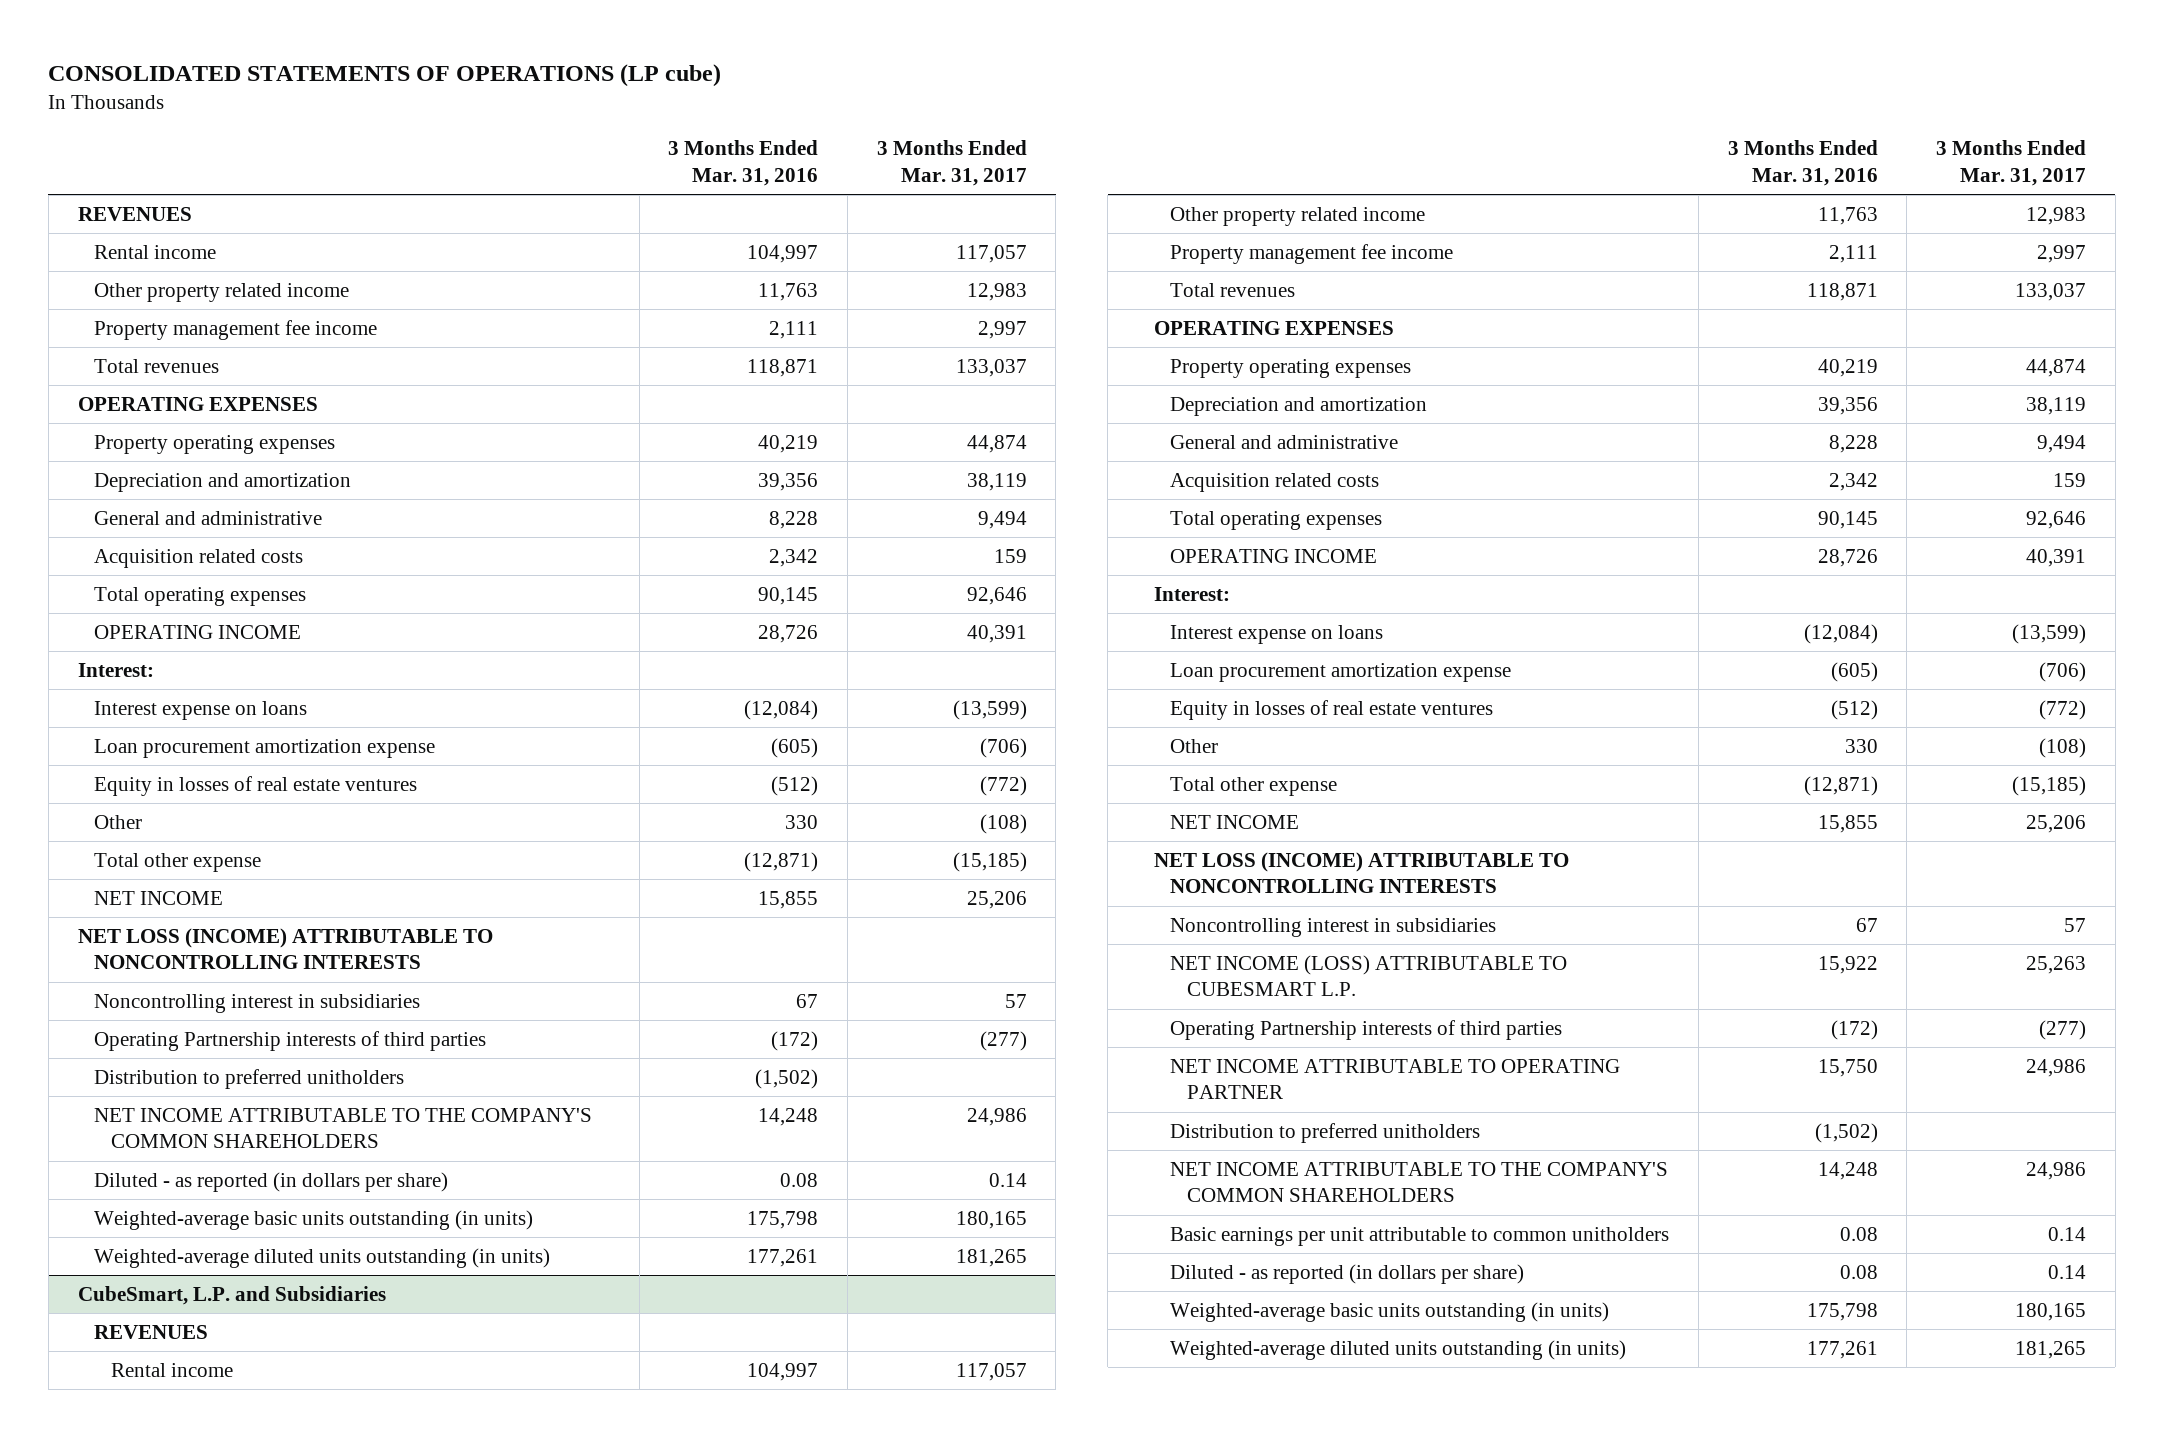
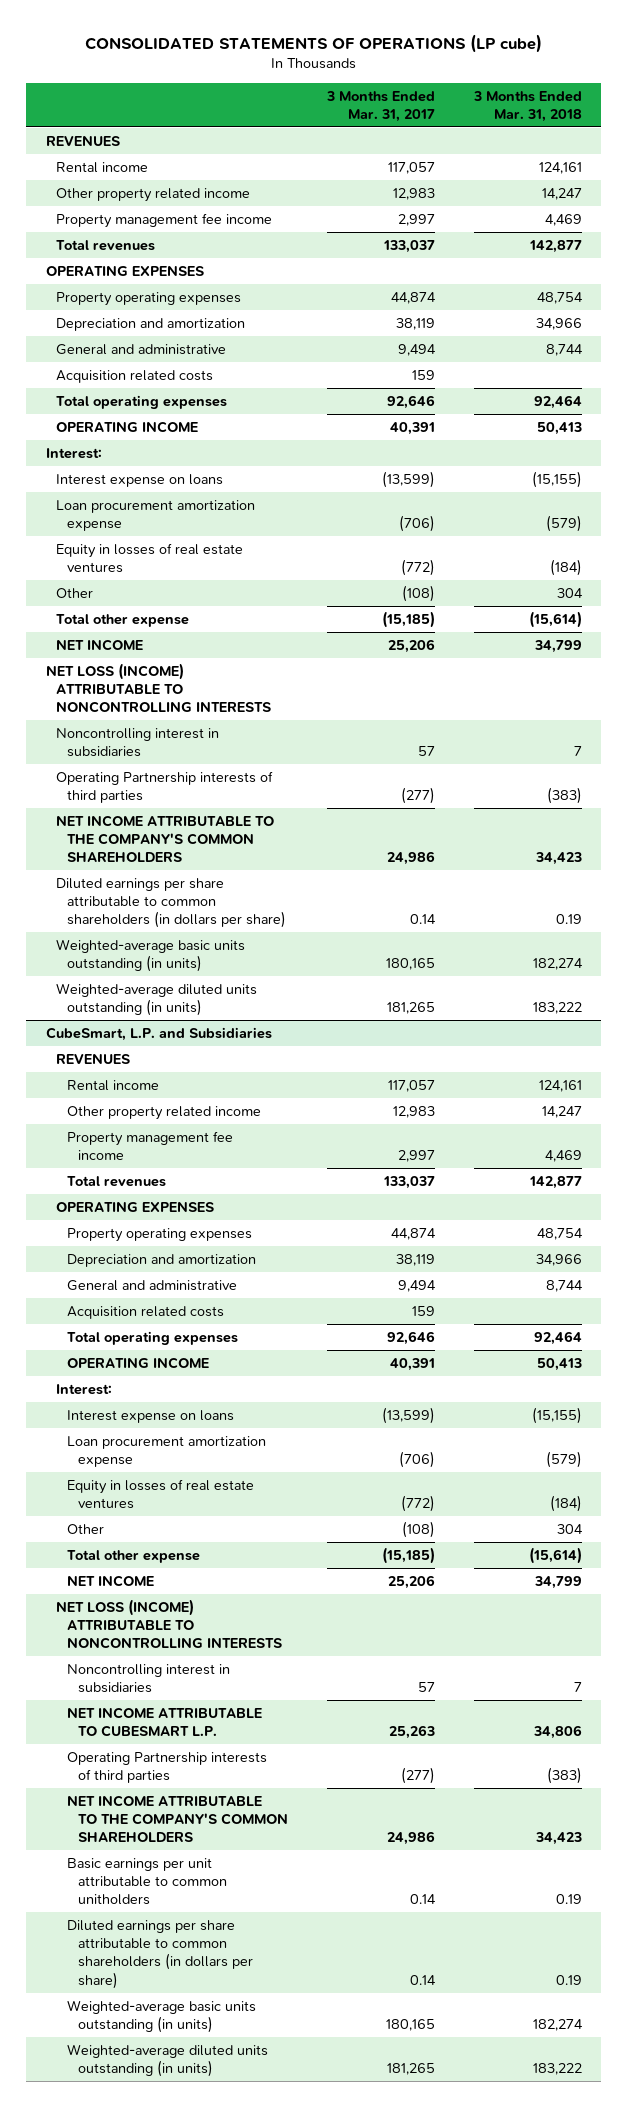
[668,140,819,186] 3 Months Ended Mar. 31, 2016 -> none
none -> [472,90,582,122] 3 Months Ended Mar. 31, 2018
[94,1068,405,1089] Distribution to preferred unitholders -> none
[94,1171,449,1192] Diluted - as reported (in dollars per share) -> [56,877,287,929] Diluted earnings per share attributable to common shareholders (in dollars per share)
[1170,954,1568,997] NET INCOME (LOSS) ATTRIBUTABLE TO CUBESMART L.P. -> [67,1706,263,1738] NET INCOME ATTRIBUTABLE TO CUBESMART L.P.
[1170,1058,1621,1100] NET INCOME ATTRIBUTABLE TO OPERATING PARTNER -> none
[1170,1122,1481,1143] Distribution to preferred unitholders -> none
[1170,1263,1525,1284] Diluted - as reported (in dollars per share) -> [67,1919,254,1989] Diluted earnings per share attributable to common shareholders (in dollars per share)

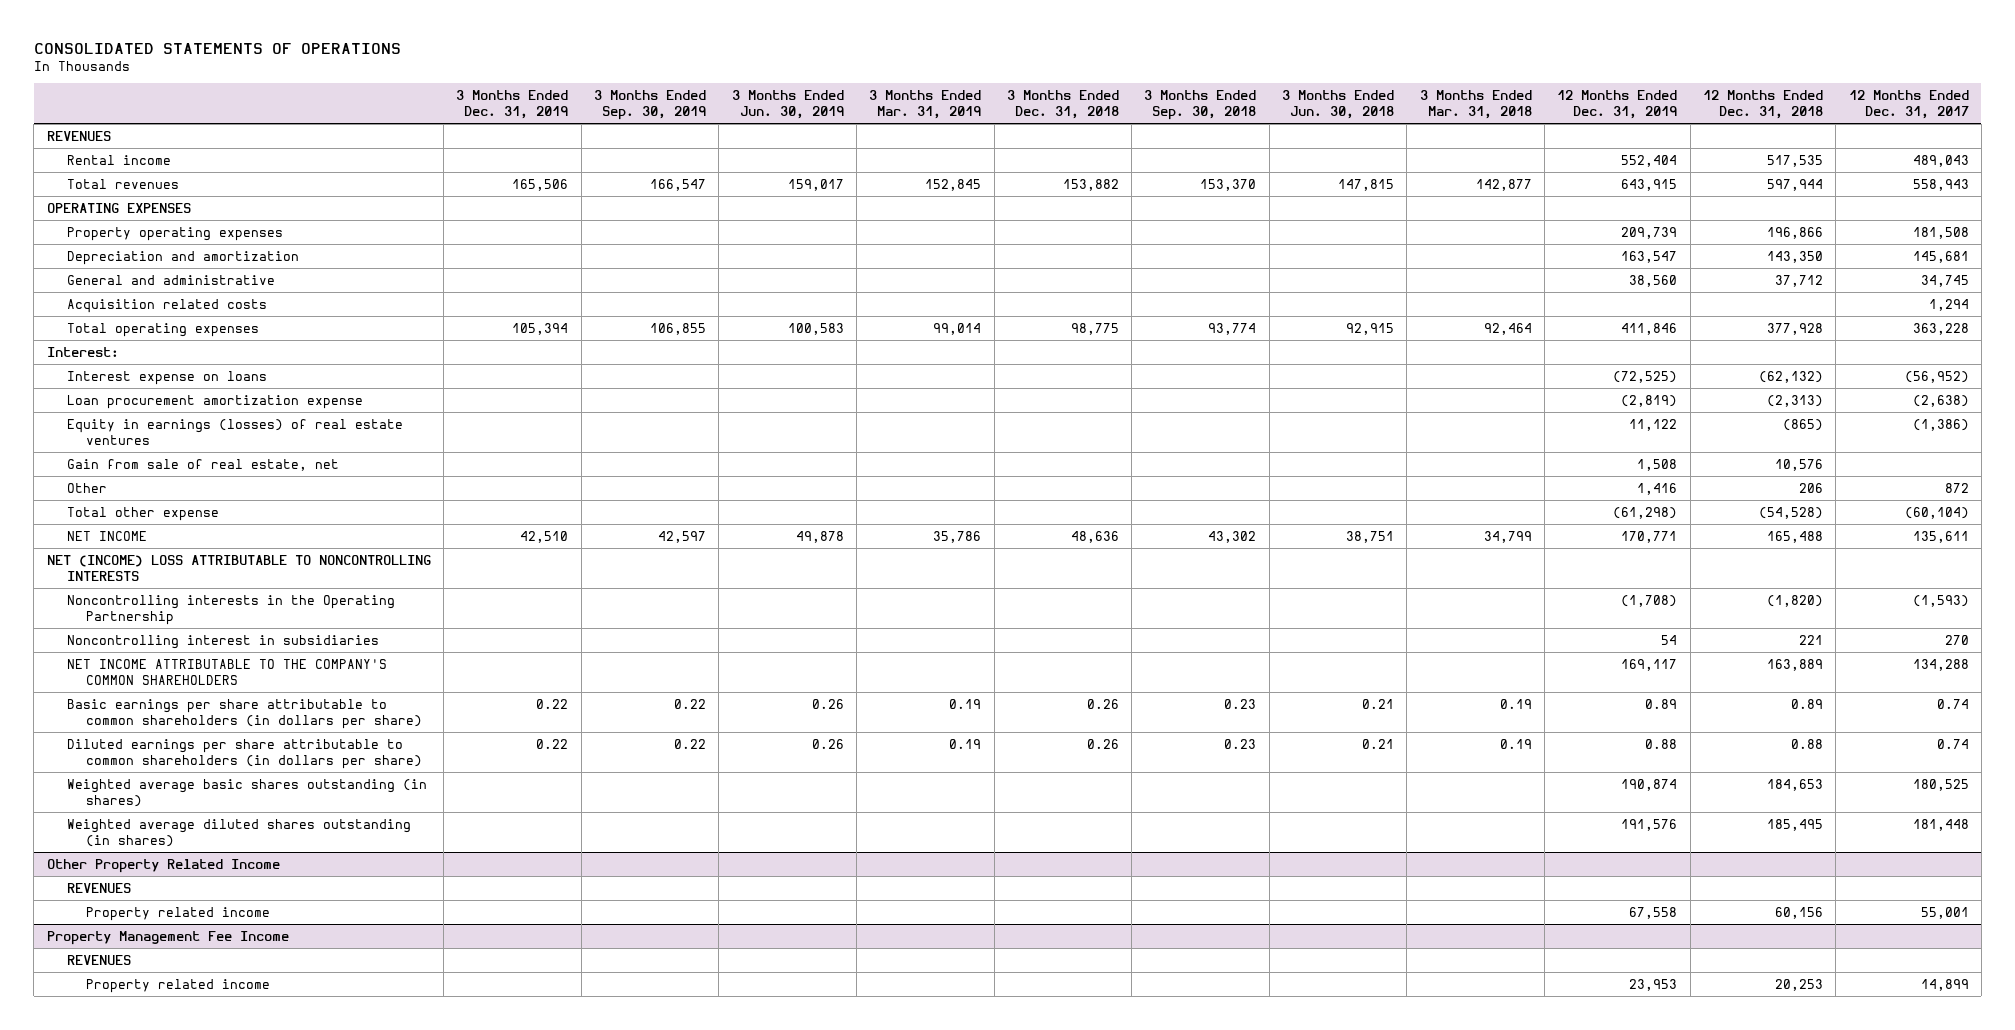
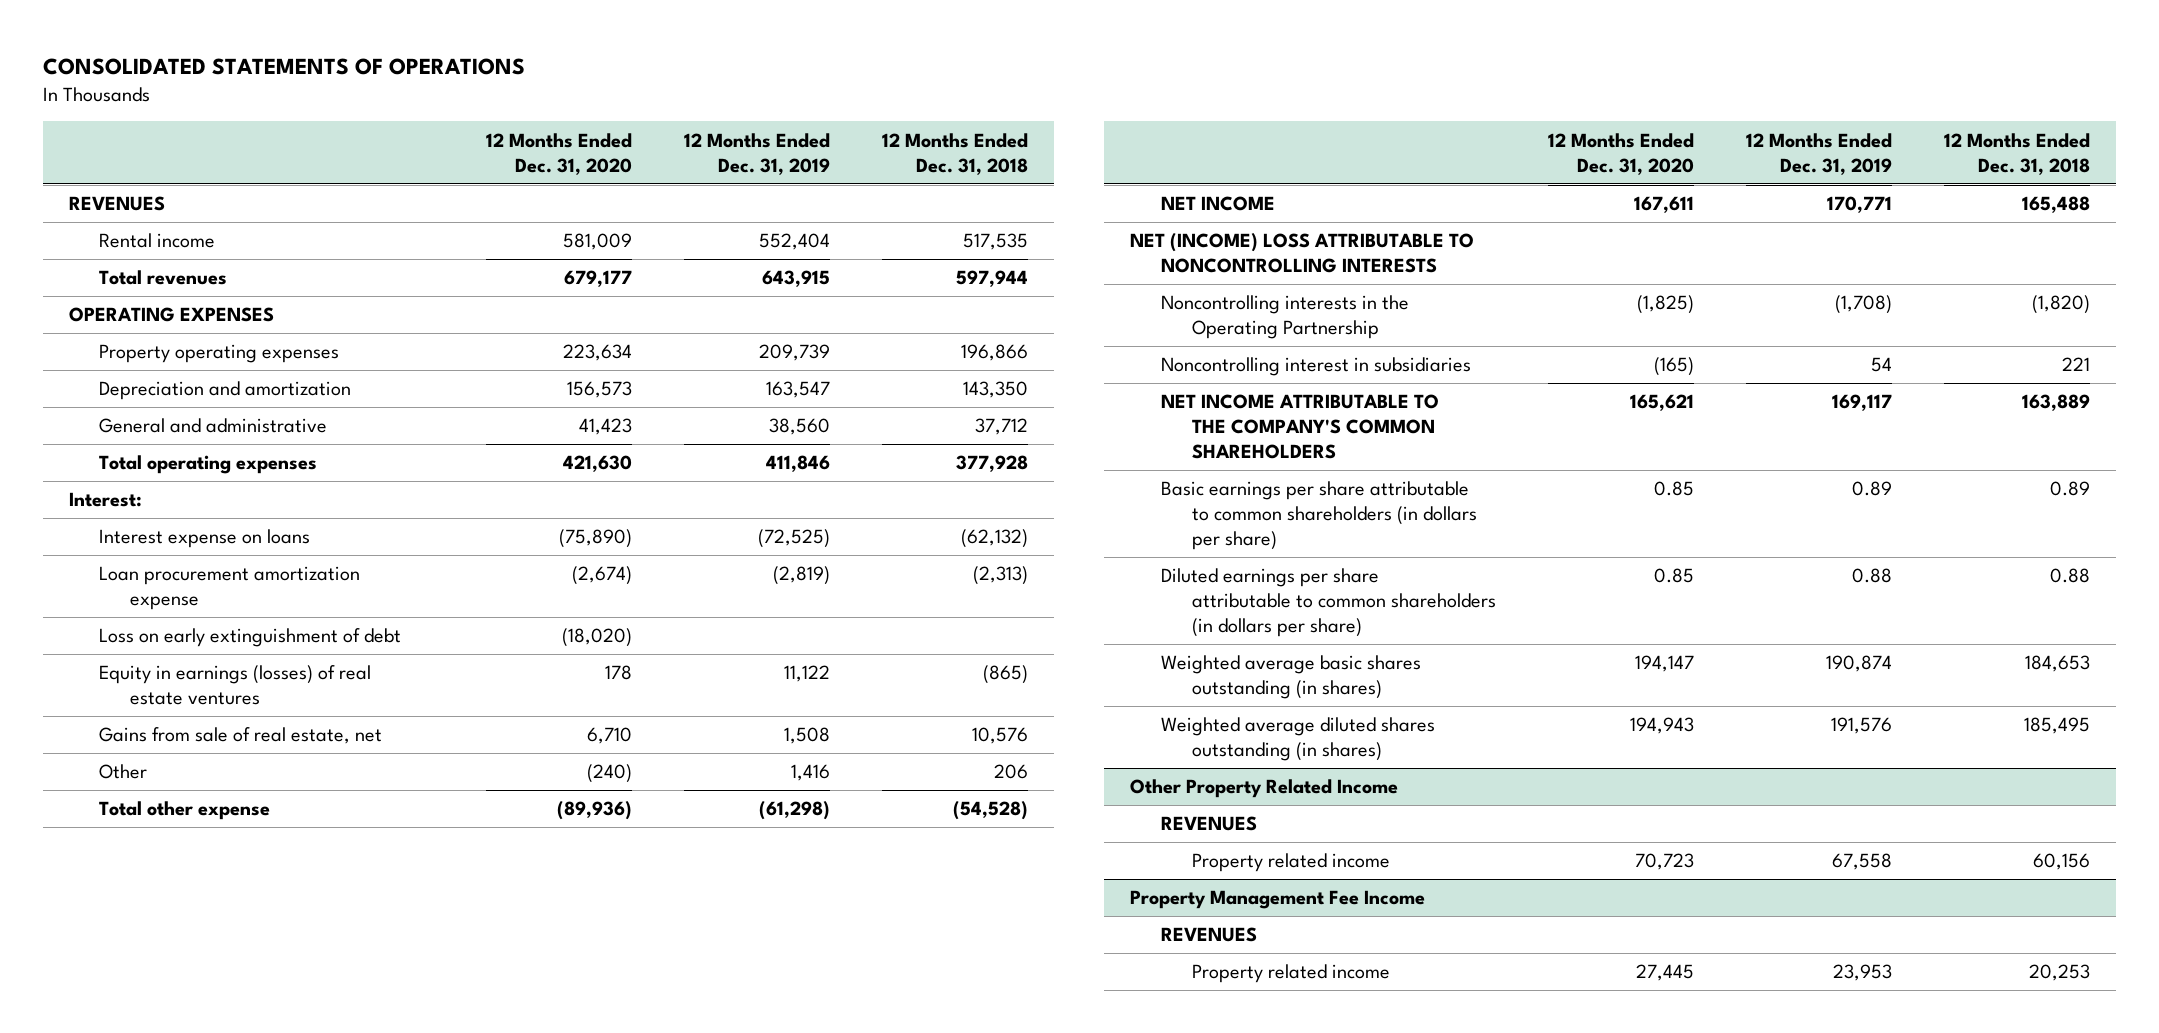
[456,90,569,120] 3 Months Ended Dec. 31, 2019 -> none
[594,90,707,121] 3 Months Ended Sep. 30, 2019 -> none
[731,90,844,120] 3 Months Ended Jun. 30, 2019 -> none
[869,90,982,120] 3 Months Ended Mar. 31, 2019 -> none
[1006,90,1119,120] 3 Months Ended Dec. 31, 2018 -> none
[1144,90,1257,121] 3 Months Ended Sep. 30, 2018 -> none
[1282,90,1395,120] 3 Months Ended Jun. 30, 2018 -> none
[1419,90,1532,120] 3 Months Ended Mar. 31, 2018 -> none
[1848,90,1969,120] 12 Months Ended Dec. 31, 2017 -> none
none -> [486,132,633,175] 12 Months Ended Dec. 31, 2020
[66,298,267,313] Acquisition related costs -> none
none -> [99,628,402,648] Loss on early extinguishment of debt
[66,458,339,471] Gain from sale of real estate, net -> [99,727,383,745] Gains from sale of real estate, net

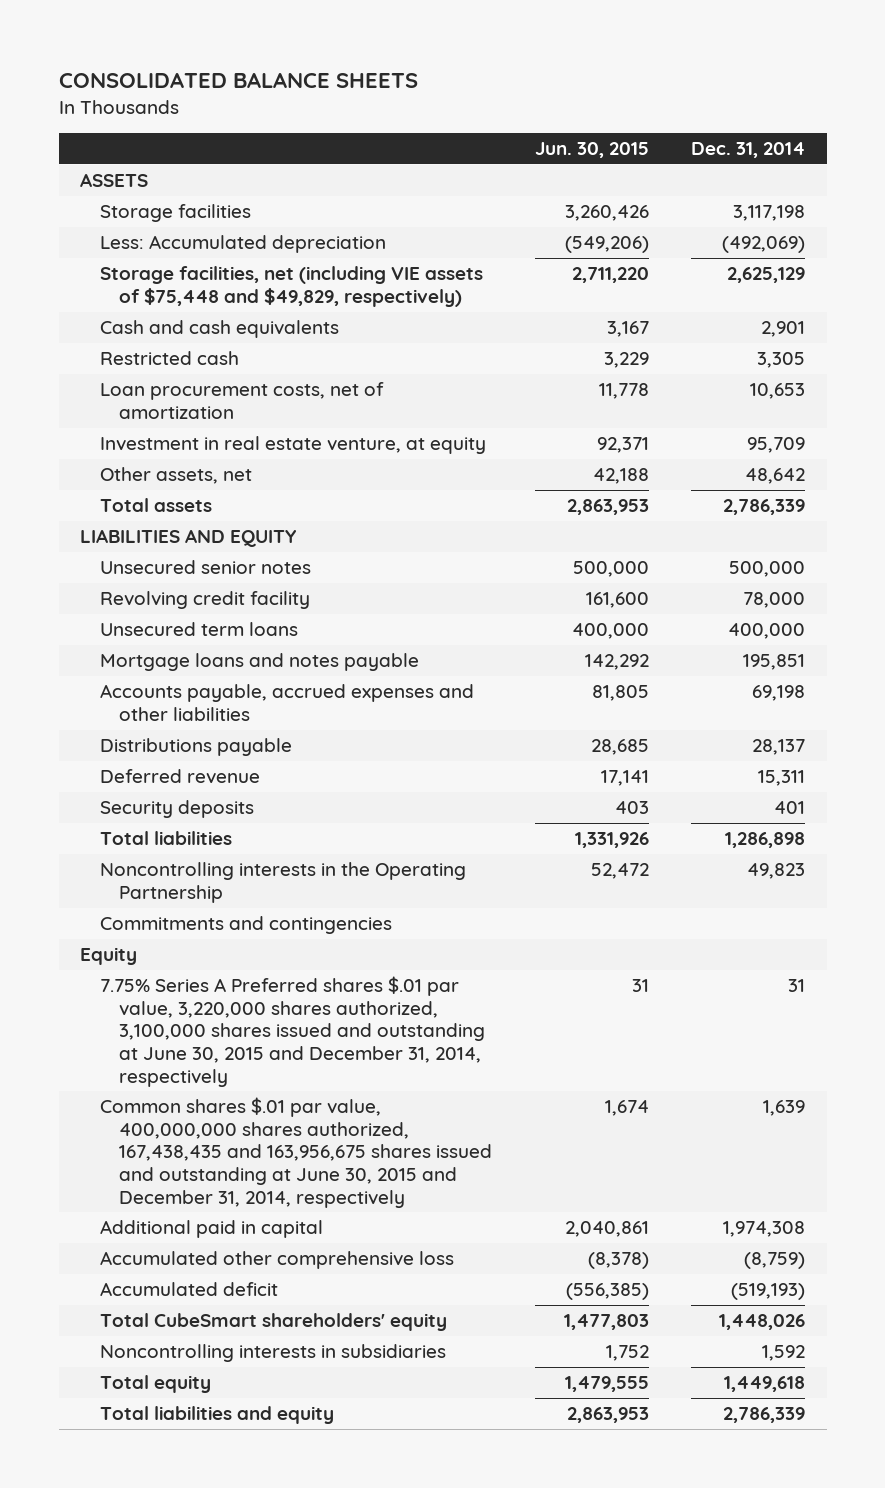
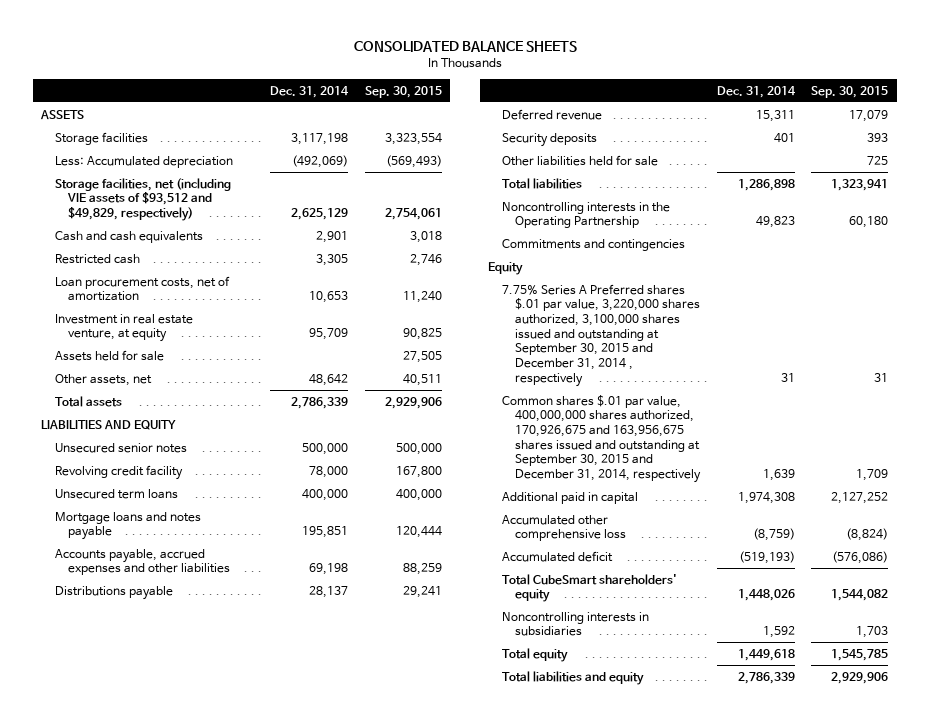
[534,141,649,158] Jun. 30, 2015 -> none
none -> [364,85,442,98] Sep. 30, 2015
[99,266,483,307] Storage facilities, net (including VIE assets of $75,448 and $49,829, respectively) -> [54,177,231,221] Storage facilities, net (including VIE assets of $93,512 and $49,829, respectively)
none -> [54,349,164,361] Assets held for sale
none -> [501,154,658,166] Other liabilities held for sale
[99,976,486,1087] 7.75% Series A Preferred shares $.01 par value, 3,220,000 shares authorized, 3,100,000 shares issued and outstanding at June 30, 2015 and December 31, 2014, respectively -> [501,283,701,387] 7.75% Series A Preferred shares $.01 par value, 3,220,000 shares authorized, 3,100,000 shares issued and outstanding at September 30, 2015 and December 31, 2014 , respectively
[99,1097,493,1208] Common shares $.01 par value, 400,000,000 shares authorized, 167,438,435 and 163,956,675 shares issued and outstanding at June 30, 2015 and December 31, 2014, respectively -> [501,394,702,484] Common shares $.01 par value, 400,000,000 shares authorized, 170,926,675 and 163,956,675 shares issued and outstanding at September 30, 2015 and December 31, 2014, respectively

